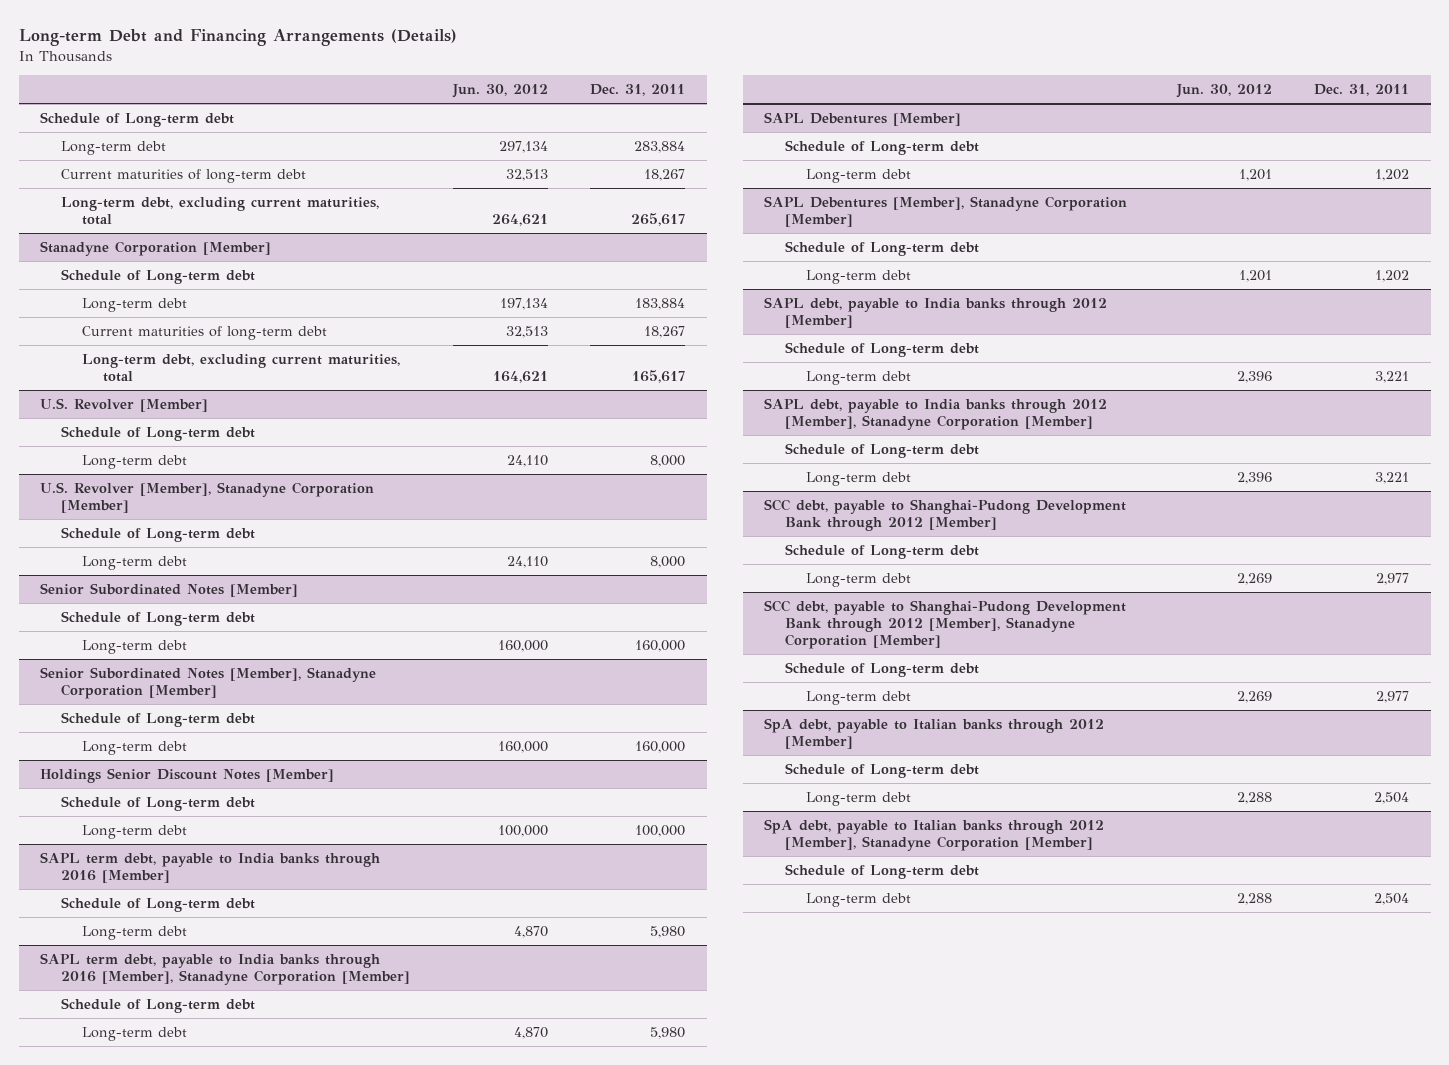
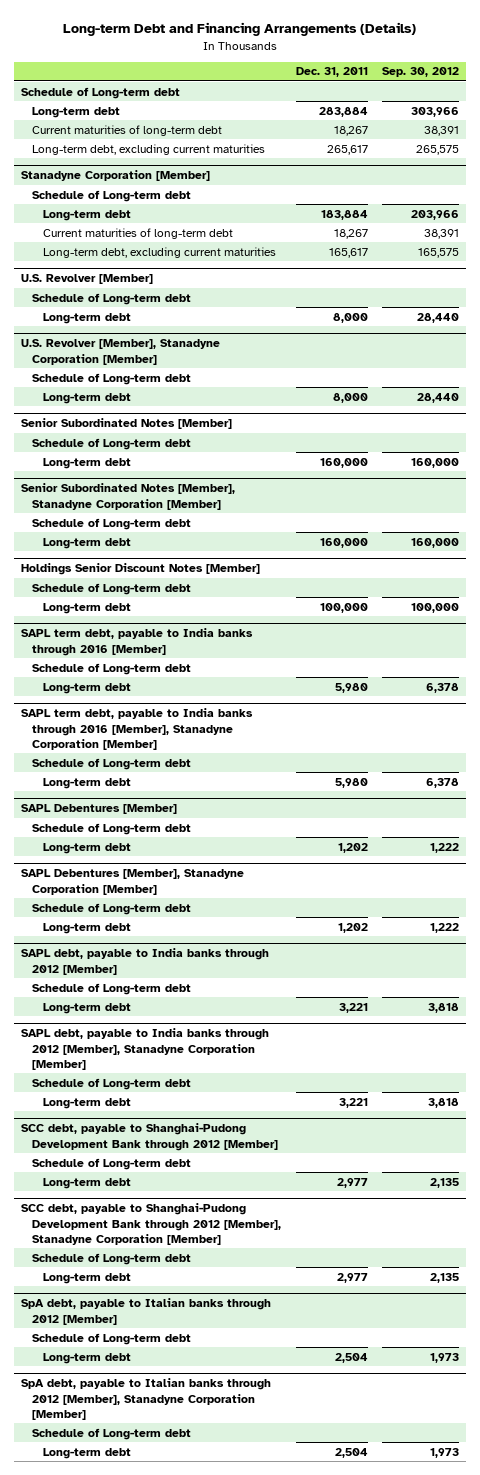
[451,84,548,99] Jun. 30, 2012 -> none
none -> [382,67,460,78] Sep. 30, 2012
[61,197,380,225] Long-term debt, excluding current maturities, total -> [32,143,266,155] Long-term debt, excluding current maturities
[82,354,401,382] Long-term debt, excluding current maturities, total -> [43,246,277,258] Long-term debt, excluding current maturities

